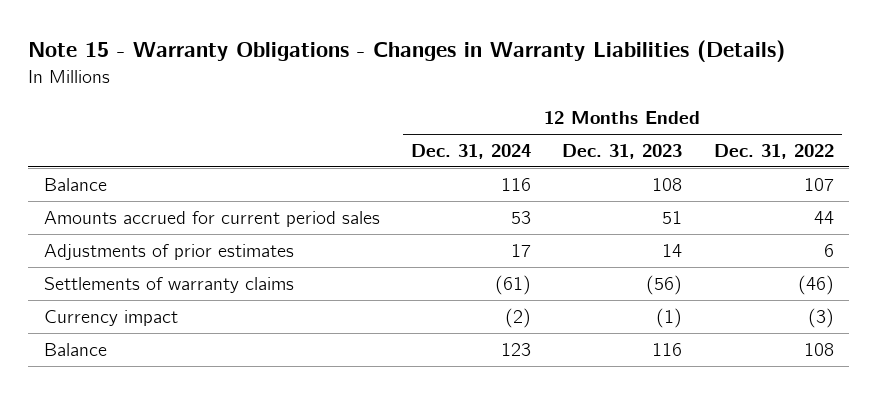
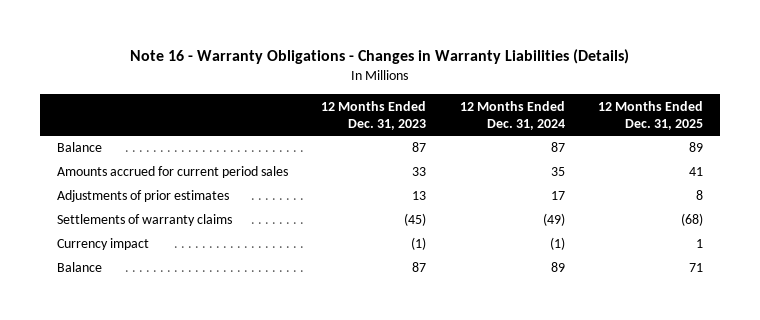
[28,40,786,63] Note 15 - Warranty Obligations - Changes in Warranty Liabilities (Details) -> [129,49,629,65] Note 16 - Warranty Obligations - Changes in Warranty Liabilities (Details)
[713,143,834,159] Dec. 31, 2022 -> none
none -> [598,100,704,130] 12 Months Ended Dec. 31, 2025
[501,177,532,191] 116 -> [550,142,565,153] 87
[652,177,683,191] 108 -> [412,142,427,153] 87
[511,210,532,224] 53 -> [550,167,565,177] 35
[662,210,683,224] 51 -> [412,167,427,177] 33
[662,243,683,257] 14 -> [412,191,427,201] 13
[495,274,532,295] (61) -> [542,213,565,227] (49)
[646,274,683,295] (56) -> [404,213,427,227] (45)
[505,307,532,328] (2) -> [549,237,565,251] (1)
[501,342,532,356] 123 -> [550,262,565,273] 89
[652,342,683,356] 116 -> [412,262,427,273] 87

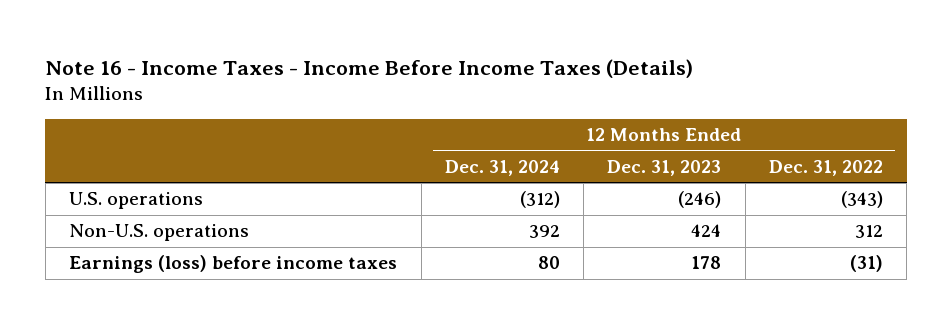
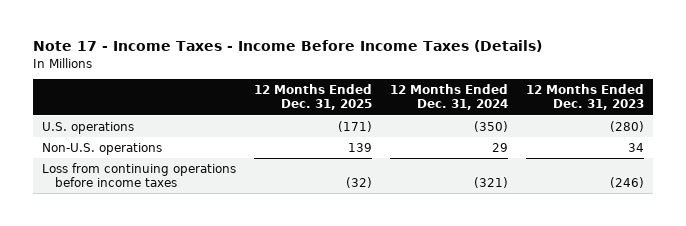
[45,58,694,78] Note 16 - Income Taxes - Income Before Income Taxes (Details) -> [33,40,543,53] Note 17 - Income Taxes - Income Before Income Taxes (Details)
[769,159,884,176] Dec. 31, 2022 -> none
none -> [254,84,373,111] 12 Months Ended Dec. 31, 2025
[519,191,560,209] (312) -> [474,120,509,132] (350)
[678,191,722,209] (246) -> [610,120,645,132] (280)
[528,225,560,239] 392 -> [492,142,509,152] 29
[691,224,722,238] 424 -> [628,142,645,152] 34
[69,255,398,274] Earnings (loss) before income taxes -> [42,162,237,188] Loss from continuing operations before income taxes
[537,256,560,270] 80 -> [474,177,509,189] (321)
[691,256,722,270] 178 -> [610,177,645,189] (246)

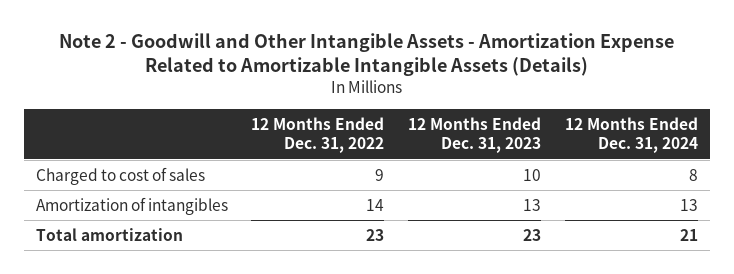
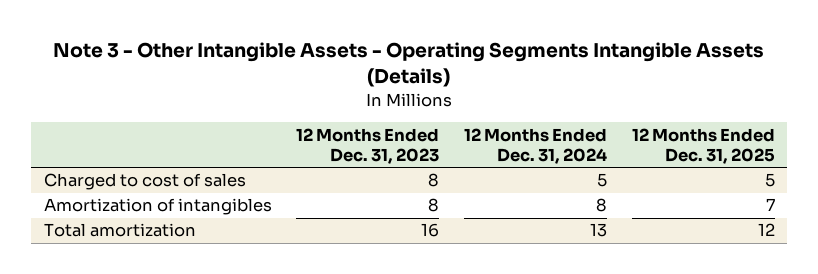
[58,32,674,77] Note 2 - Goodwill and Other Intangible Assets - Amortization Expense Related to Amortizable Intangible Assets (Details) -> [53,42,765,88] Note 3 - Other Intangible Assets - Operating Segments Intangible Assets (Details)
[251,116,385,154] 12 Months Ended Dec. 31, 2022 -> none
none -> [631,127,775,165] 12 Months Ended Dec. 31, 2025
[523,168,542,181] 10 -> [428,173,440,188] 8
[688,168,698,181] 8 -> [597,173,608,188] 5
[523,198,542,211] 13 -> [428,198,440,213] 8
[679,198,698,211] 13 -> [596,198,608,213] 8
[523,228,542,241] 23 -> [421,223,440,238] 16
[679,228,698,241] 21 -> [590,223,608,238] 13

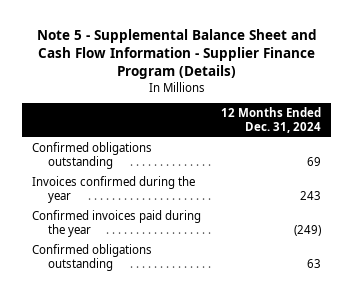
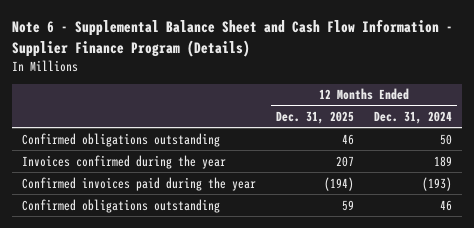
[36,29,317,80] Note 5 - Supplemental Balance Sheet and Cash Flow Information - Supplier Finance Program (Details) -> [11,19,453,57] Note 6 - Supplemental Balance Sheet and Cash Flow Information - Supplier Finance Program (Details)
none -> [275,111,354,125] Dec. 31, 2025
[306,156,321,166] 69 -> [439,133,452,145] 50
[299,190,321,200] 243 -> [433,155,452,167] 189
[293,224,321,236] (249) -> [421,176,452,191] (193)
[306,258,321,268] 63 -> [439,199,452,211] 46

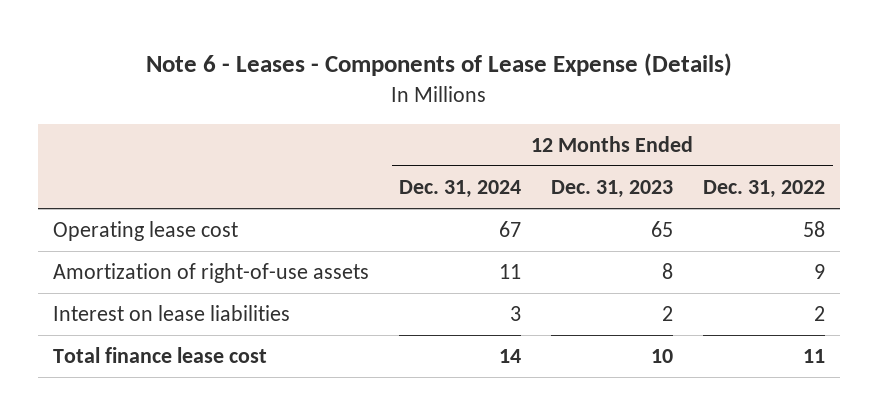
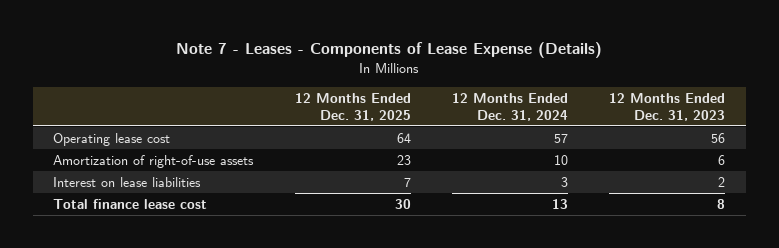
[146,53,733,77] Note 6 - Leases - Components of Lease Expense (Details) -> [176,42,603,59] Note 7 - Leases - Components of Lease Expense (Details)
[703,180,826,199] Dec. 31, 2022 -> none
none -> [294,92,411,121] 12 Months Ended Dec. 31, 2025
[499,221,522,238] 67 -> [553,133,568,143] 57
[651,221,674,238] 65 -> [711,132,726,143] 56
[499,264,522,280] 11 -> [553,154,568,165] 10
[662,263,674,280] 8 -> [718,154,726,165] 6
[499,349,522,364] 14 -> [551,198,568,209] 13
[651,349,674,364] 10 -> [717,198,726,209] 8

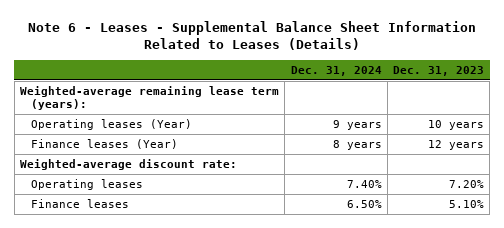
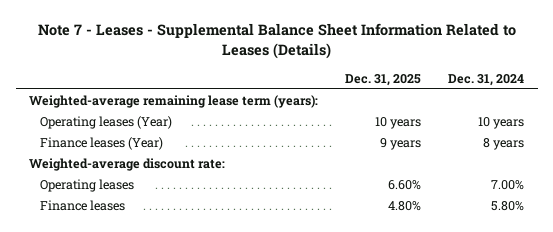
[28,20,477,51] Note 6 - Leases - Supplemental Balance Sheet Information Related to Leases (Details) -> [37,23,516,60] Note 7 - Leases - Supplemental Balance Sheet Information Related to Leases (Details)
[393,66,485,77] Dec. 31, 2023 -> none
none -> [345,73,422,86] Dec. 31, 2025
[332,119,382,130] 9 years -> [478,117,525,130] 10 years
[346,179,382,188] 7.40% -> [491,180,525,191] 7.00%
[346,199,382,208] 6.50% -> [491,201,525,212] 5.80%

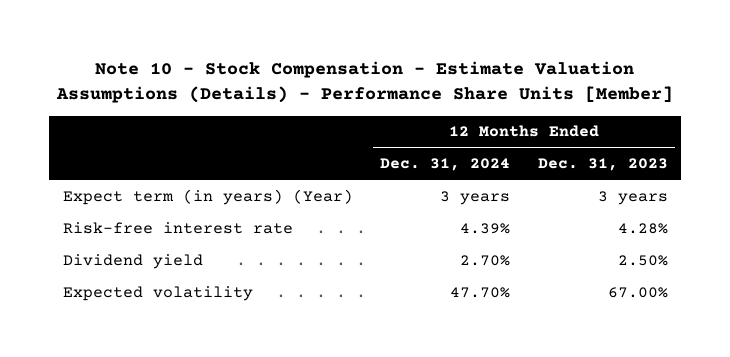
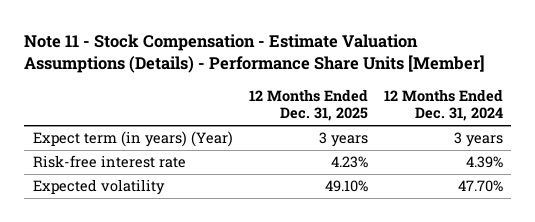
[56,61,674,104] Note 10 - Stock Compensation - Estimate Valuation Assumptions (Details) - Performance Share Units [Member] -> [24,33,486,74] Note 11 - Stock Compensation - Estimate Valuation Assumptions (Details) - Performance Share Units [Member]
[537,158,668,172] Dec. 31, 2023 -> none
none -> [248,89,368,122] 12 Months Ended Dec. 31, 2025
[62,253,203,269] Dividend yield -> none

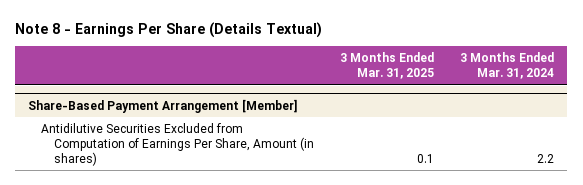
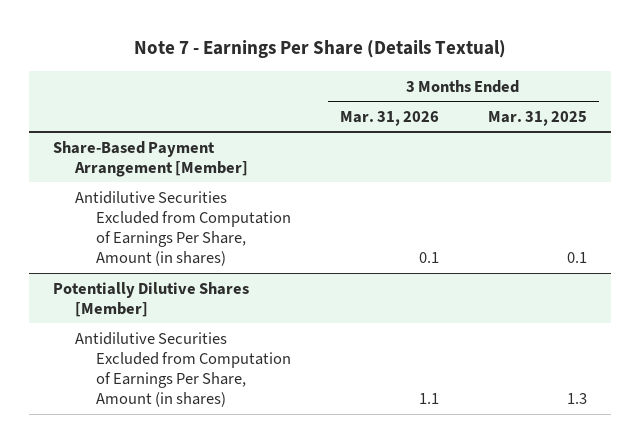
[15,21,323,38] Note 8 - Earnings Per Share (Details Textual) -> [133,40,506,59] Note 7 - Earnings Per Share (Details Textual)
[460,52,555,80] 3 Months Ended Mar. 31, 2024 -> none
none -> [339,110,439,126] Mar. 31, 2026
none -> [53,281,250,317] Potentially Dilutive Shares [Member]
none -> [74,331,292,408] Antidilutive Securities Excluded from Computation of Earnings Per Share, Amount (in shares)

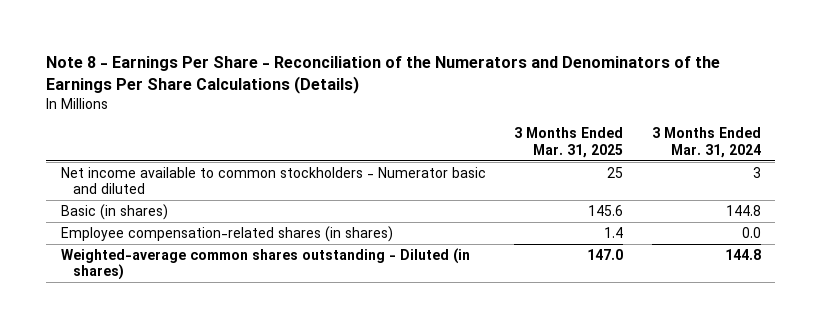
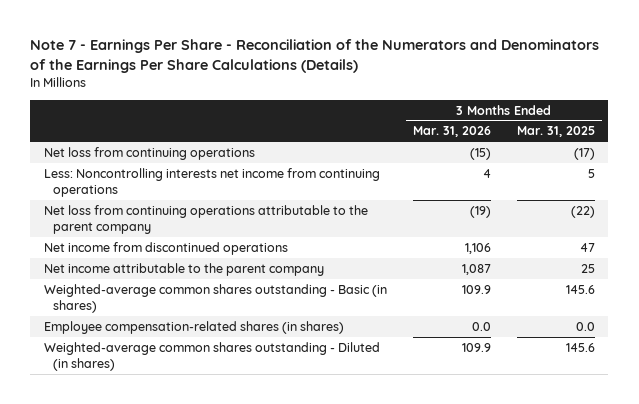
[46,55,721,94] Note 8 - Earnings Per Share - Reconciliation of the Numerators and Denominators of the Earnings Per Share Calculations (Details) -> [30,39,600,73] Note 7 - Earnings Per Share - Reconciliation of the Numerators and Denominators of the Earnings Per Share Calculations (Details)
[652,127,762,159] 3 Months Ended Mar. 31, 2024 -> none
none -> [412,126,491,138] Mar. 31, 2026
none -> [43,146,255,160] Net loss from continuing operations
none -> [43,167,380,198] Less: Noncontrolling interests net income from continuing operations
none -> [43,204,368,235] Net loss from continuing operations attributable to the parent company
none -> [43,241,288,255] Net income from discontinued operations
[60,166,486,195] Net income available to common stockholders - Numerator basic and diluted -> [43,262,324,276] Net income attributable to the parent company
[60,203,168,220] Basic (in shares) -> [43,283,387,314] Weighted-average common shares outstanding - Basic (in shares)
[604,226,624,238] 1.4 -> [576,321,596,331] 0.0
[587,248,624,260] 147.0 -> [566,342,596,352] 145.6

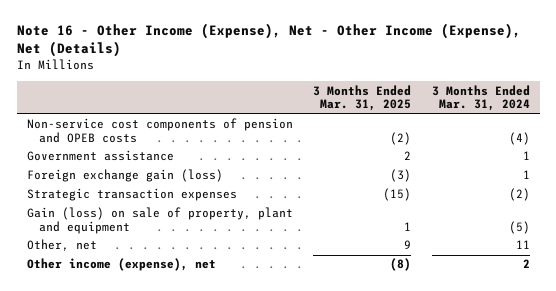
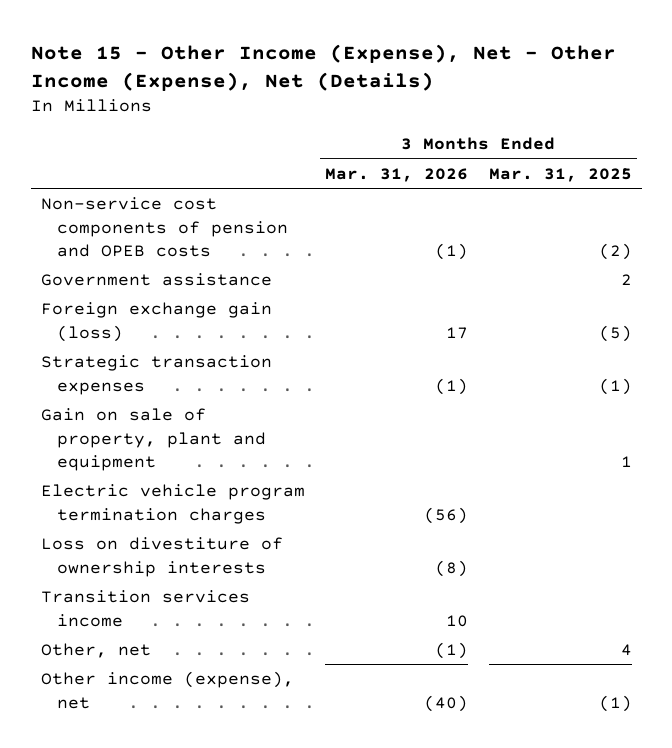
[16,23,521,58] Note 16 - Other Income (Expense), Net - Other Income (Expense), Net (Details) -> [30,43,616,91] Note 15 - Other Income (Expense), Net - Other Income (Expense), Net (Details)
[431,84,530,112] 3 Months Ended Mar. 31, 2024 -> none
none -> [325,167,469,182] Mar. 31, 2026
[390,169,412,183] (3) -> [598,324,632,342] (5)
[383,188,412,202] (15) -> [598,377,632,395] (1)
[26,207,293,235] Gain (loss) on sale of property, plant and equipment -> [40,408,266,472] Gain on sale of property, plant and equipment
none -> [40,484,305,524] Electric vehicle program termination charges
none -> [40,537,283,577] Loss on divestiture of ownership interests
none -> [40,590,250,627] Transition services income
[404,240,412,250] 9 -> [620,644,632,657] 4
[390,258,412,272] (8) -> [598,694,632,712] (1)

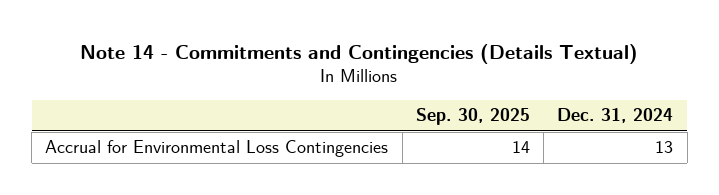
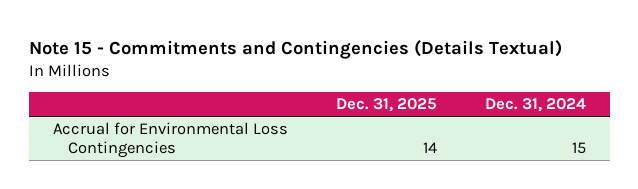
[80,43,639,64] Note 14 - Commitments and Contingencies (Details Textual) -> [28,39,562,59] Note 15 - Commitments and Contingencies (Details Textual)
[415,108,530,126] Sep. 30, 2025 -> none
none -> [335,98,437,113] Dec. 31, 2025
[655,141,674,154] 13 -> [571,141,586,154] 15

